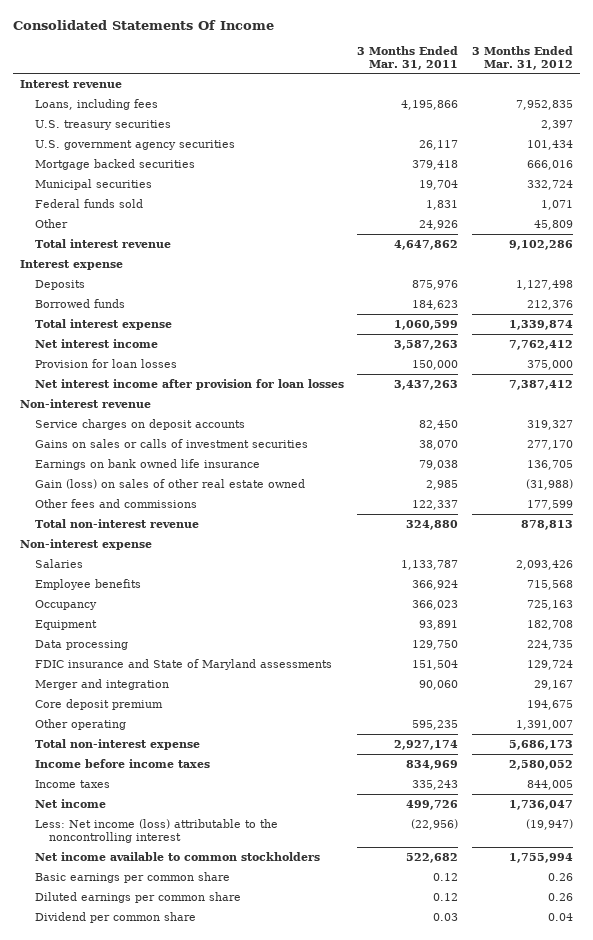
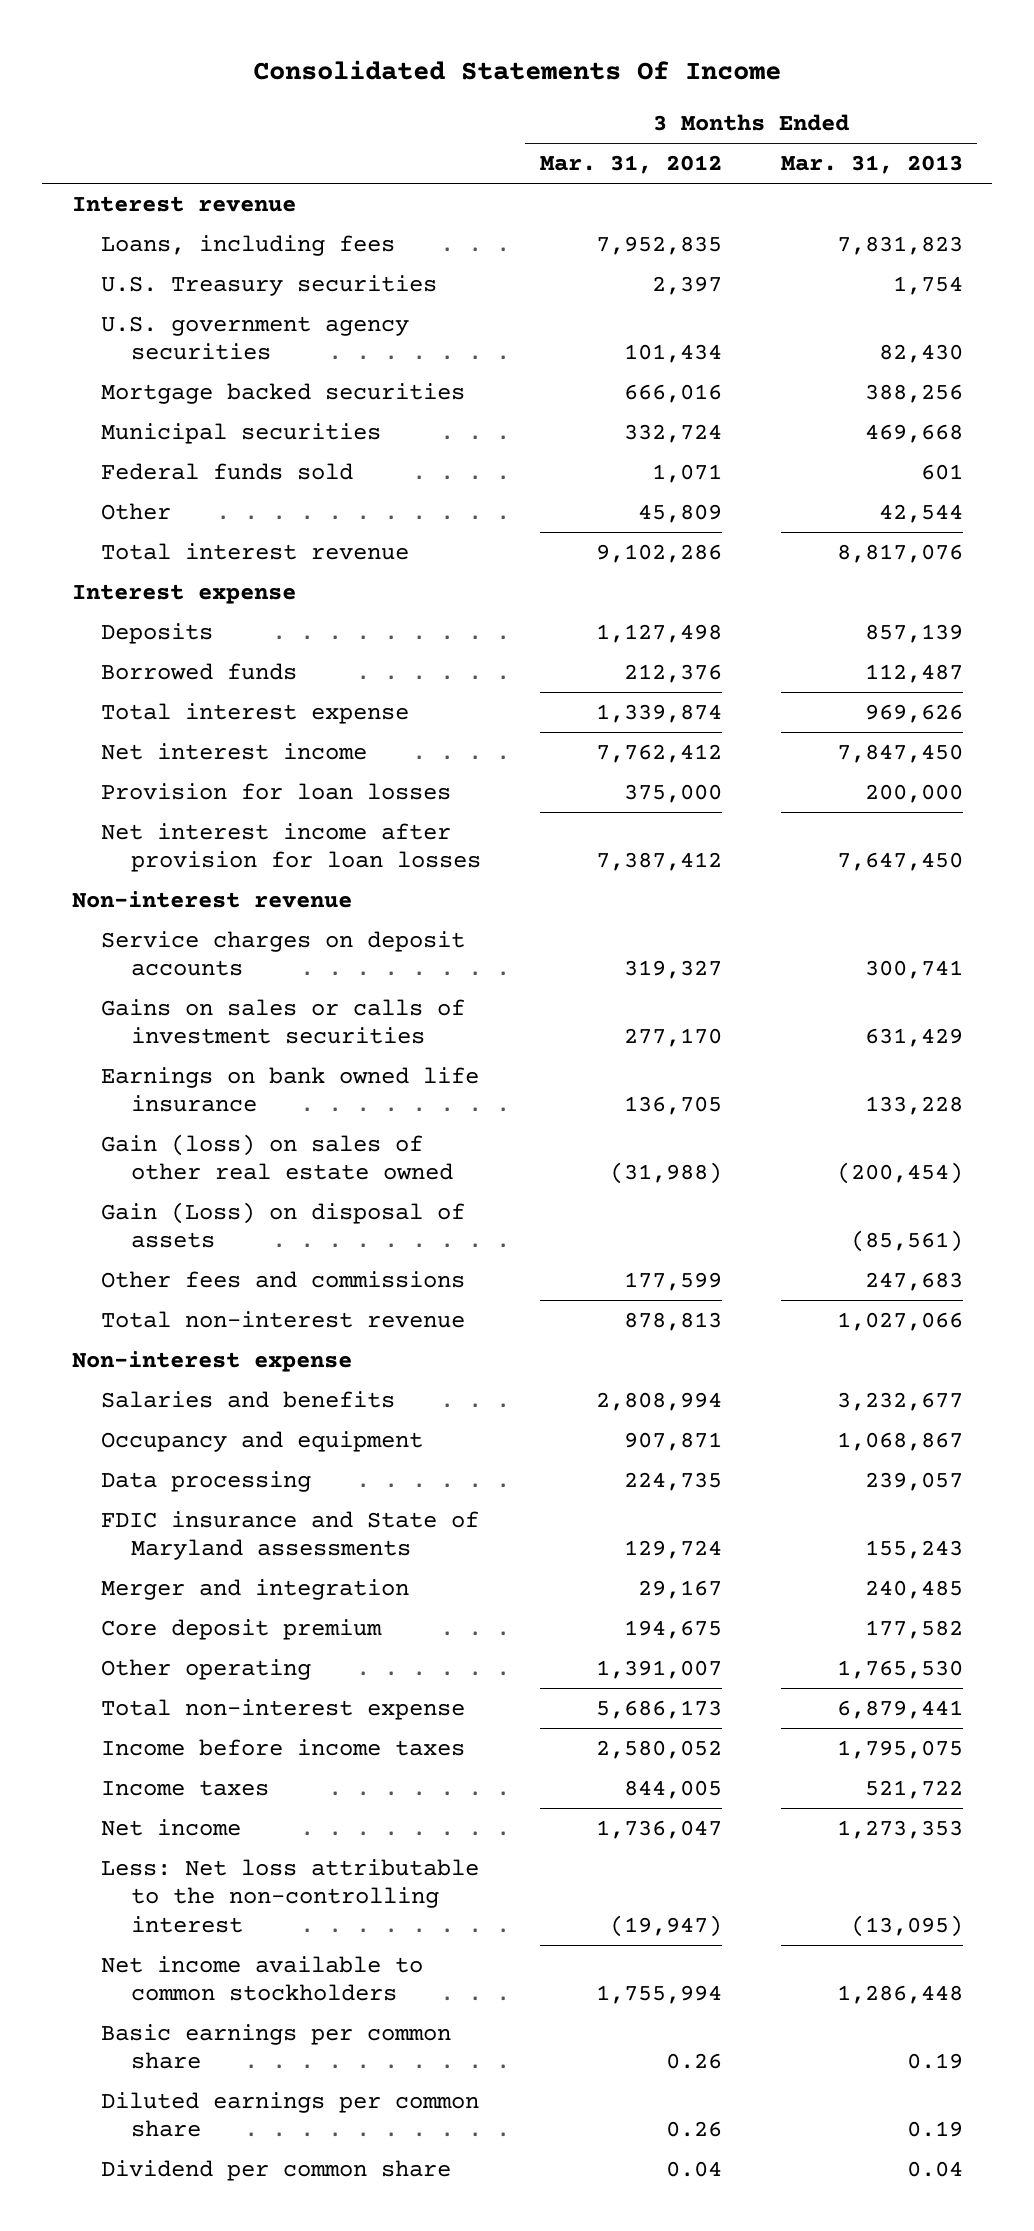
[357,45,459,70] 3 Months Ended Mar. 31, 2011 -> none
none -> [780,155,963,175] Mar. 31, 2013
[34,119,171,130] U.S. treasury securities -> [101,274,438,296] U.S. Treasury securities
none -> [101,1201,466,1249] Gain (Loss) on disposal of assets
[34,558,83,568] Salaries -> none
[34,578,141,590] Employee benefits -> none
[34,599,97,610] Occupancy -> none
[34,619,97,630] Equipment -> none
none -> [101,1390,396,1408] Salaries and benefits
none -> [101,1430,424,1452] Occupancy and equipment
[34,818,278,843] Less: Net income (loss) attributable to the noncontrolling interest -> [101,1858,480,1933] Less: Net loss attributable to the non-controlling interest

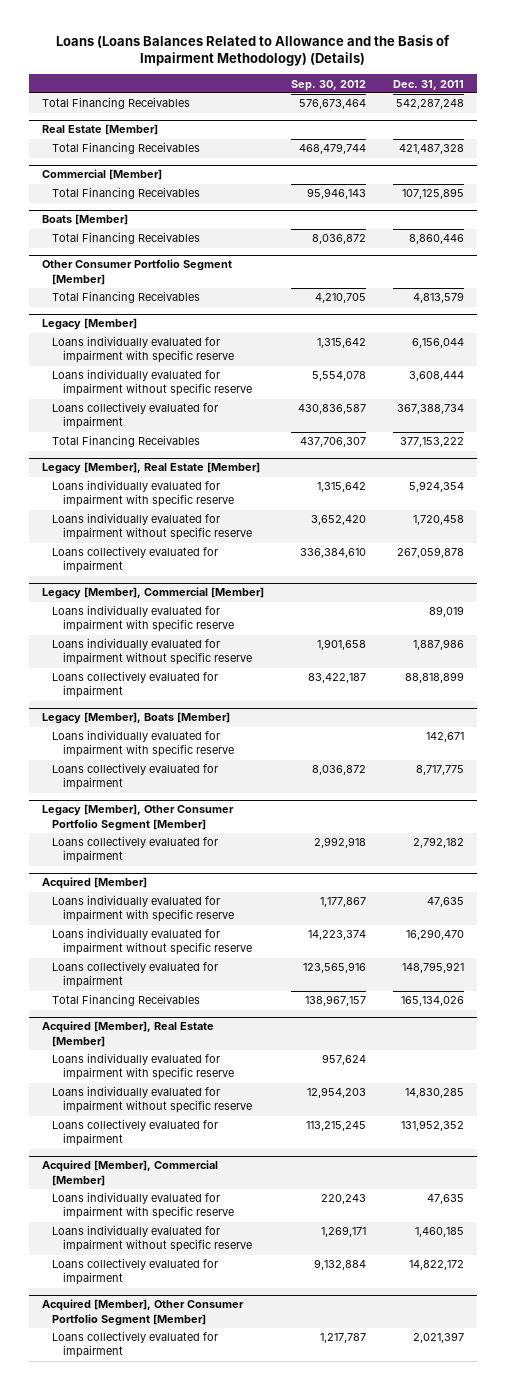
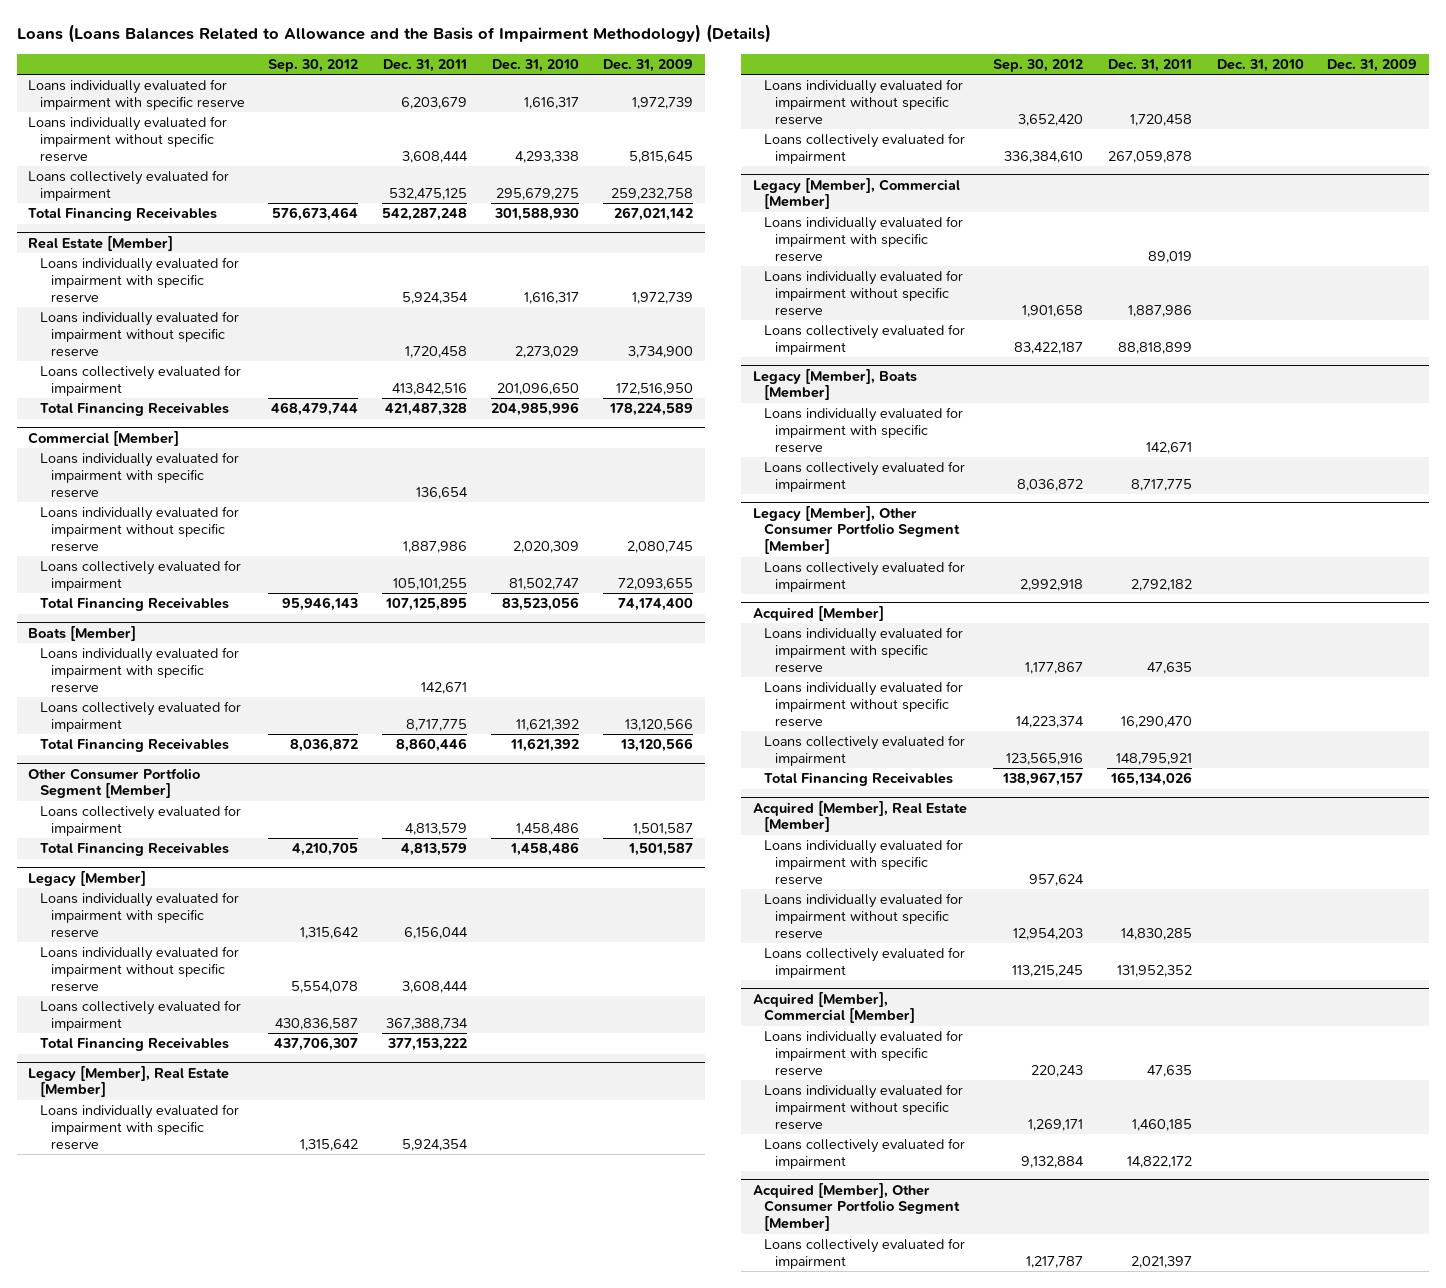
none -> [492,58,580,72] Dec. 31, 2010
none -> [602,58,693,72] Dec. 31, 2009
none -> [28,79,245,110] Loans individually evaluated for impairment with specific reserve
none -> [28,116,228,162] Loans individually evaluated for impairment without specific reserve
none -> [28,170,230,201] Loans collectively evaluated for impairment
none -> [39,257,239,303] Loans individually evaluated for impairment with specific reserve
none -> [39,311,239,357] Loans individually evaluated for impairment without specific reserve
none -> [39,365,241,396] Loans collectively evaluated for impairment
none -> [39,452,239,498] Loans individually evaluated for impairment with specific reserve
none -> [39,506,239,552] Loans individually evaluated for impairment without specific reserve
none -> [39,560,241,591] Loans collectively evaluated for impairment
none -> [39,647,239,693] Loans individually evaluated for impairment with specific reserve
none -> [39,701,241,732] Loans collectively evaluated for impairment
none -> [39,805,241,836] Loans collectively evaluated for impairment

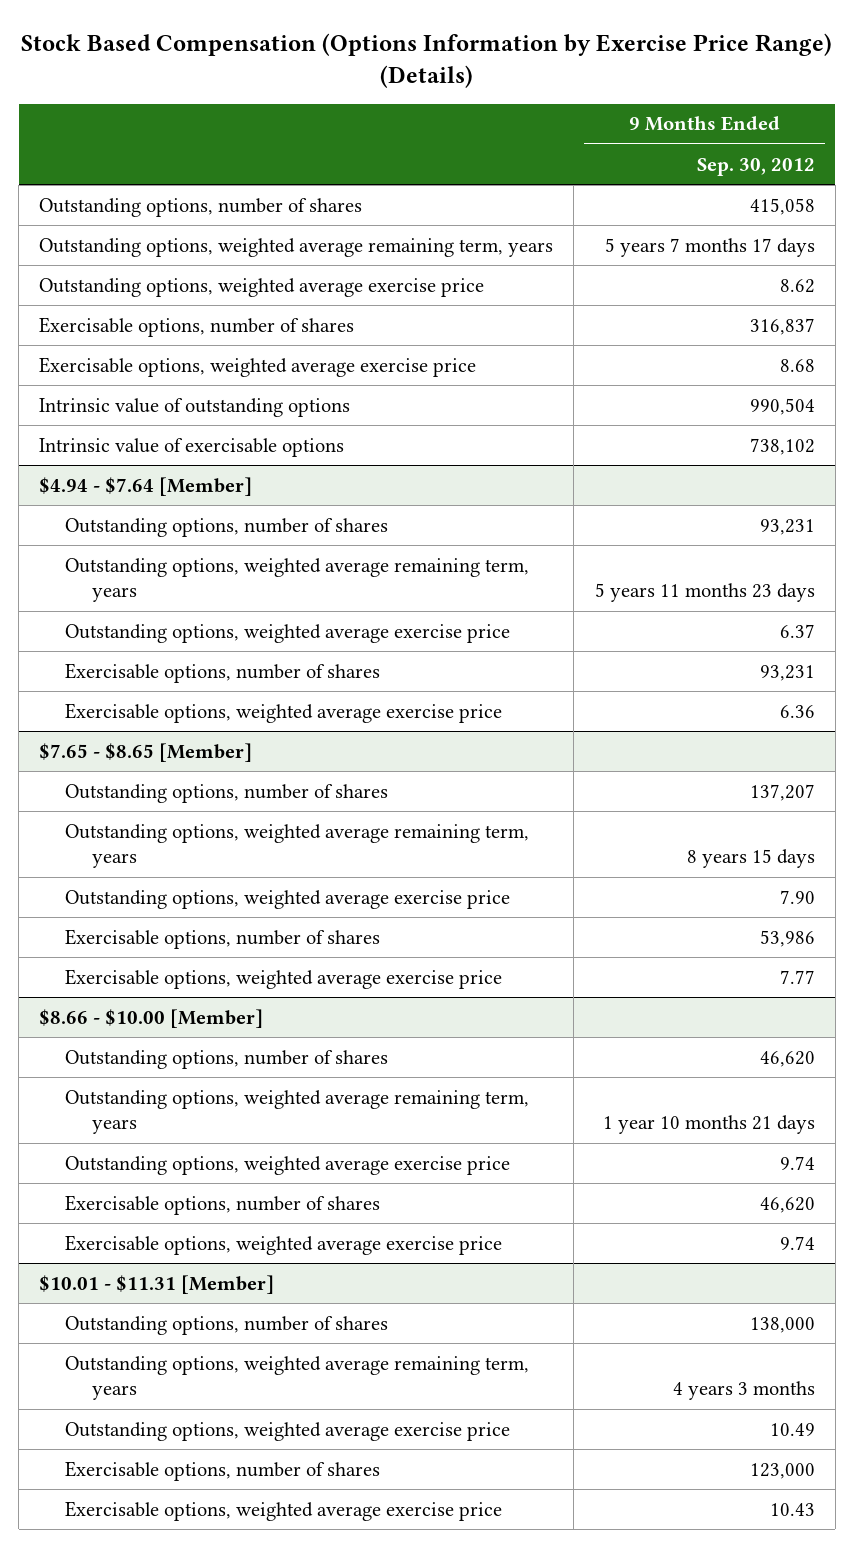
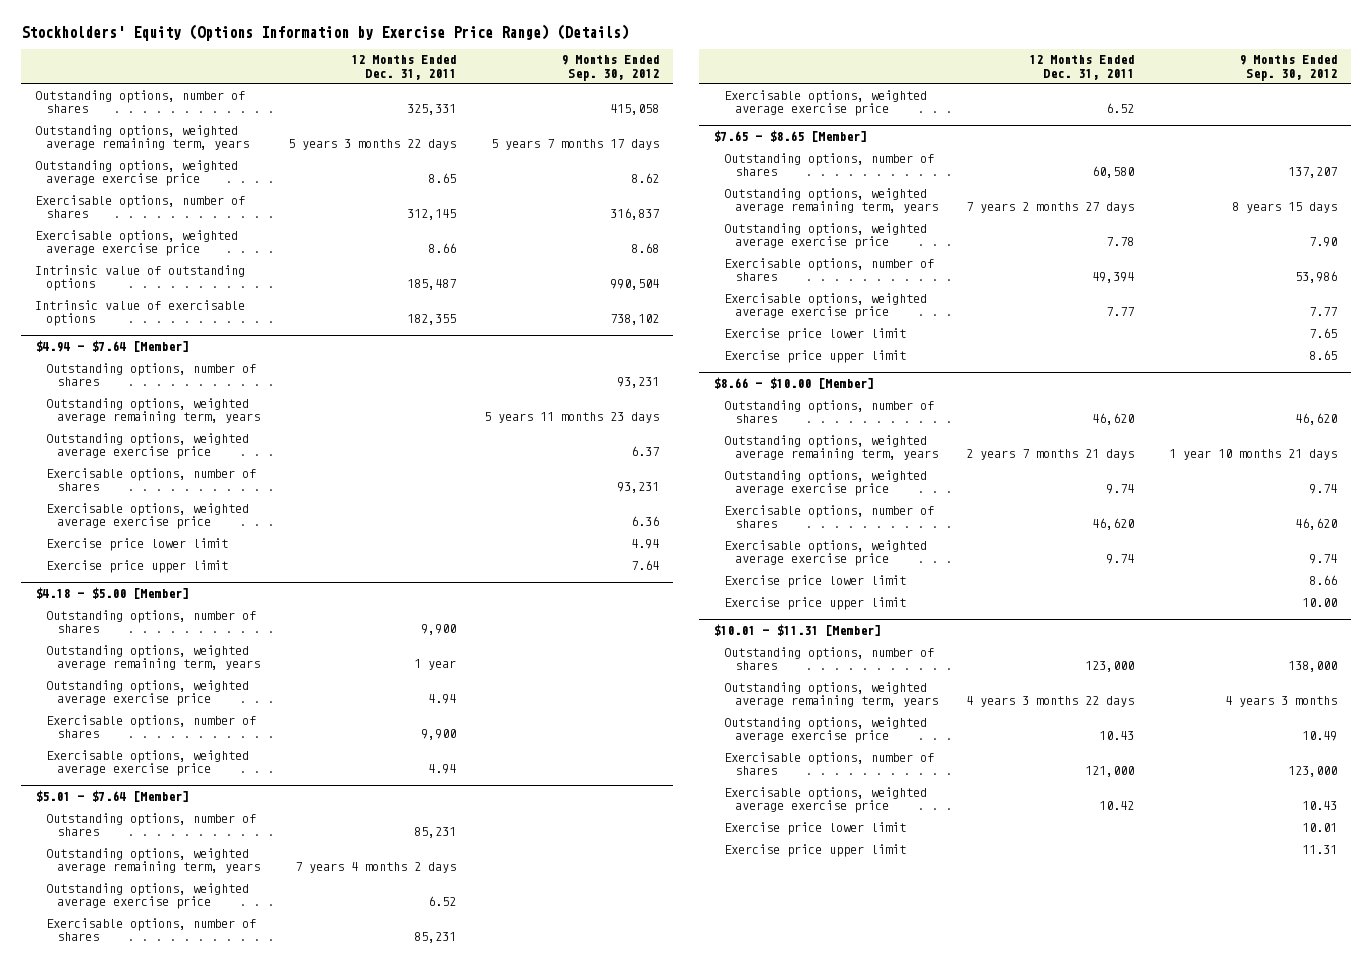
[20,32,832,88] Stock Based Compensation (Options Information by Exercise Price Range) (Details) -> [21,23,630,41] Stockholders' Equity (Options Information by Exercise Price Range) (Details)
none -> [350,55,456,80] 12 Months Ended Dec. 31, 2011
none -> [46,537,229,551] Exercise price lower limit
none -> [46,559,229,573] Exercise price upper limit
none -> [35,587,190,600] $4.18 - $5.00 [Member]
none -> [46,609,257,634] Outstanding options, number of shares
none -> [46,644,260,671] Outstanding options, weighted average remaining term, years
none -> [46,679,250,707] Outstanding options, weighted average exercise price
none -> [46,714,257,739] Exercisable options, number of shares
none -> [46,749,250,777] Exercisable options, weighted average exercise price
none -> [35,790,190,803] $5.01 - $7.64 [Member]
none -> [46,812,257,837] Outstanding options, number of shares
none -> [46,847,260,874] Outstanding options, weighted average remaining term, years
none -> [46,882,250,910] Outstanding options, weighted average exercise price
none -> [46,917,257,942] Exercisable options, number of shares
none -> [724,89,928,117] Exercisable options, weighted average exercise price
none -> [724,327,907,341] Exercise price lower limit
none -> [724,349,907,363] Exercise price upper limit
none -> [724,574,907,588] Exercise price lower limit
none -> [724,596,907,610] Exercise price upper limit
none -> [724,821,907,835] Exercise price lower limit
none -> [724,843,907,857] Exercise price upper limit

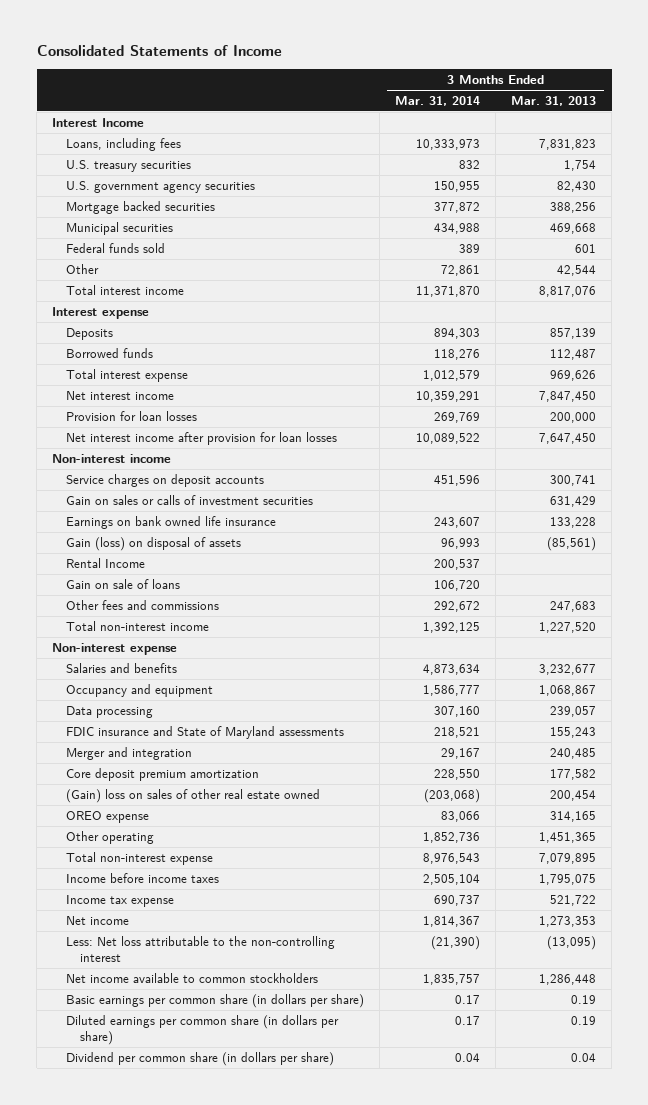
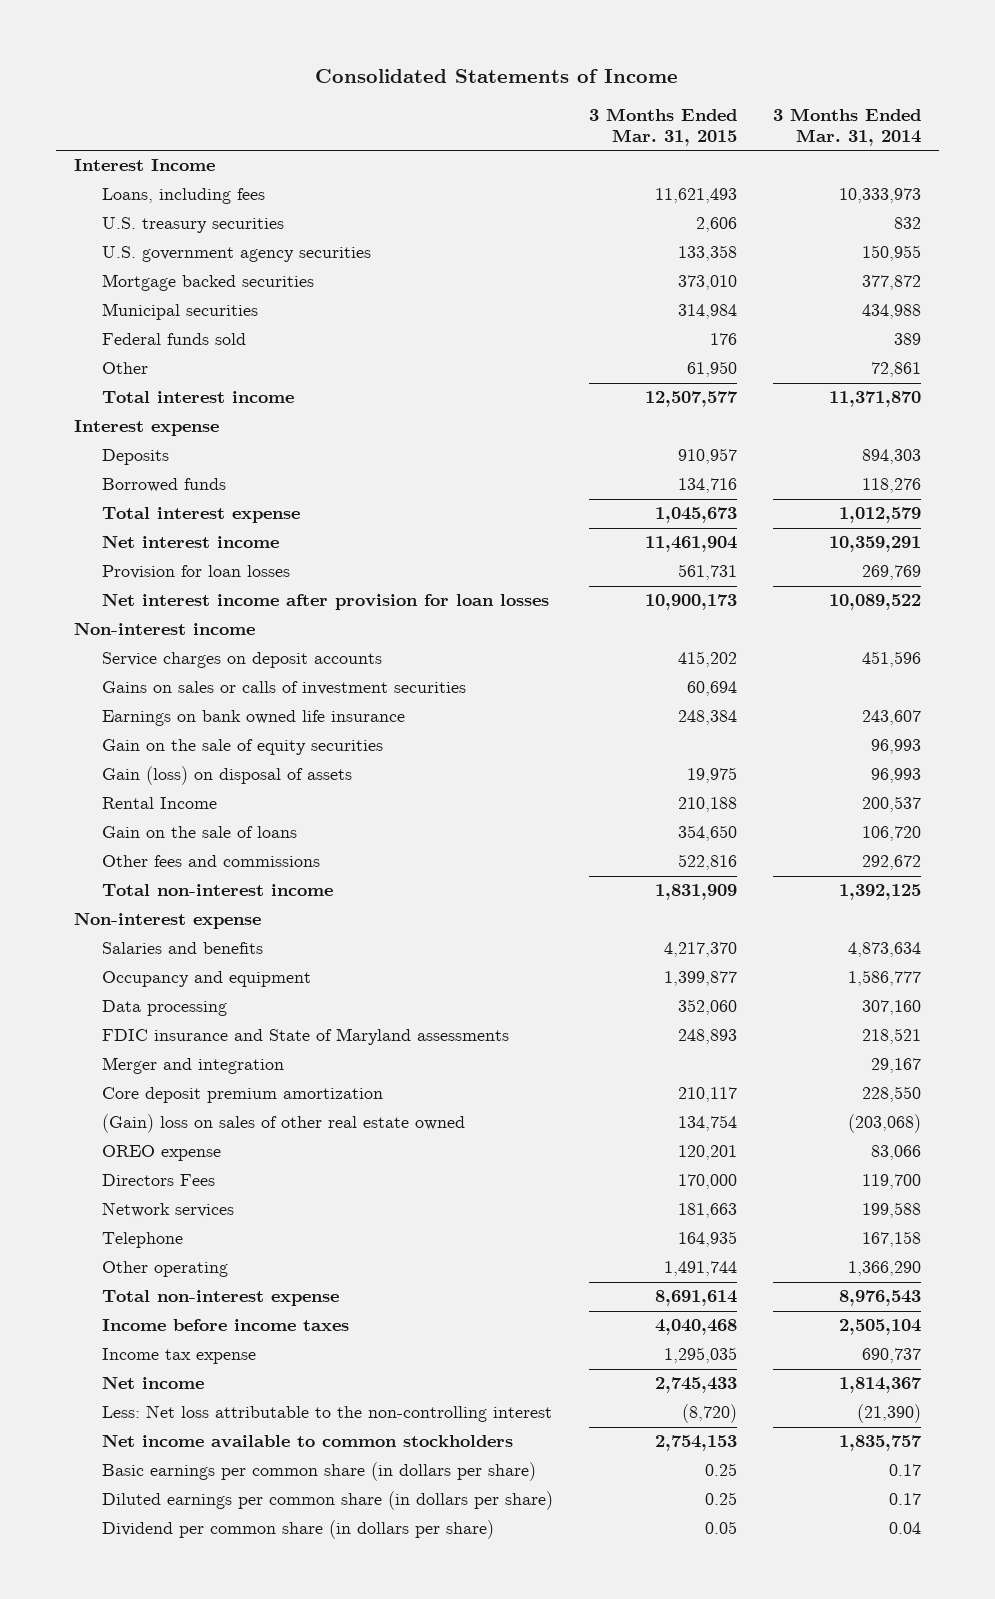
[511,95,597,106] Mar. 31, 2013 -> none
none -> [588,107,737,146] 3 Months Ended Mar. 31, 2015
[66,494,314,505] Gain on sales or calls of investment securities -> [101,681,466,696] Gains on sales or calls of investment securities
none -> [101,739,383,756] Gain on the sale of equity securities
[66,578,181,589] Gain on sale of loans -> [101,826,297,839] Gain on the sale of loans
none -> [101,1174,215,1187] Directors Fees
none -> [101,1202,234,1218] Network services
none -> [101,1232,183,1249] Telephone
[423,831,481,843] 1,852,736 -> [847,1261,921,1277] 1,366,290

